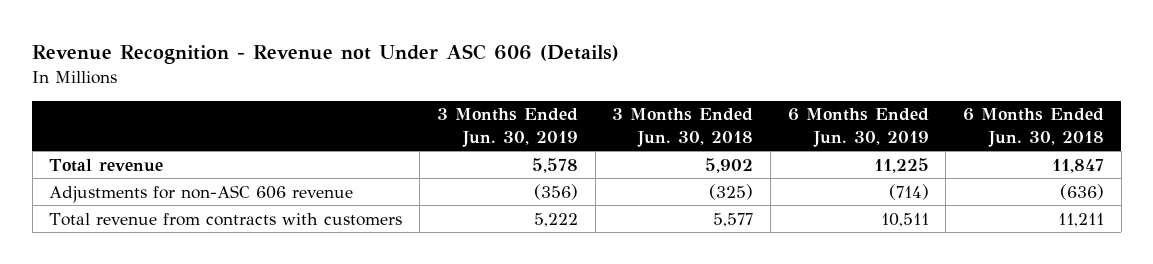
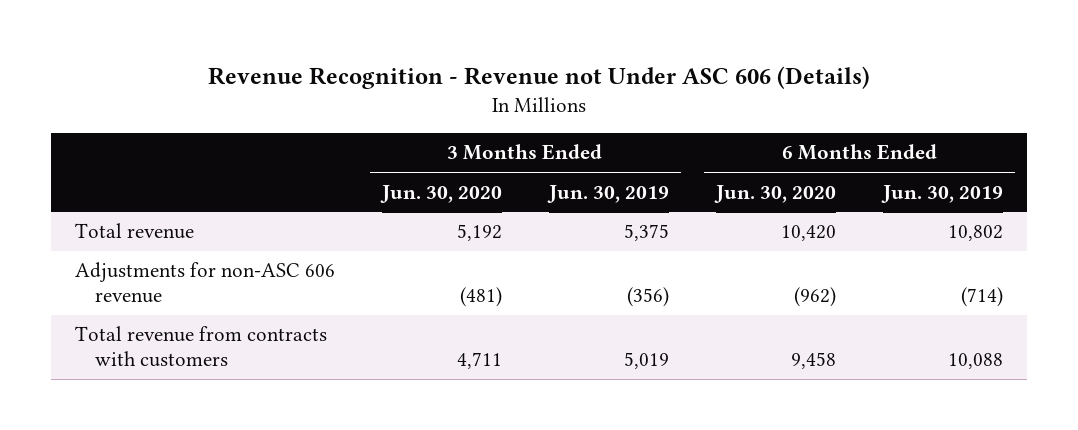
[612,108,754,147] 3 Months Ended Jun. 30, 2018 -> none
[963,108,1105,147] 6 Months Ended Jun. 30, 2018 -> none
none -> [379,184,502,203] Jun. 30, 2020
none -> [714,184,837,203] Jun. 30, 2020
[531,157,578,173] 5,578 -> [624,224,670,242] 5,375
[873,157,929,173] 11,225 -> [948,225,1004,242] 10,802
[533,212,578,227] 5,222 -> [624,352,670,370] 5,019
[880,212,929,227] 10,511 -> [948,353,1004,370] 10,088

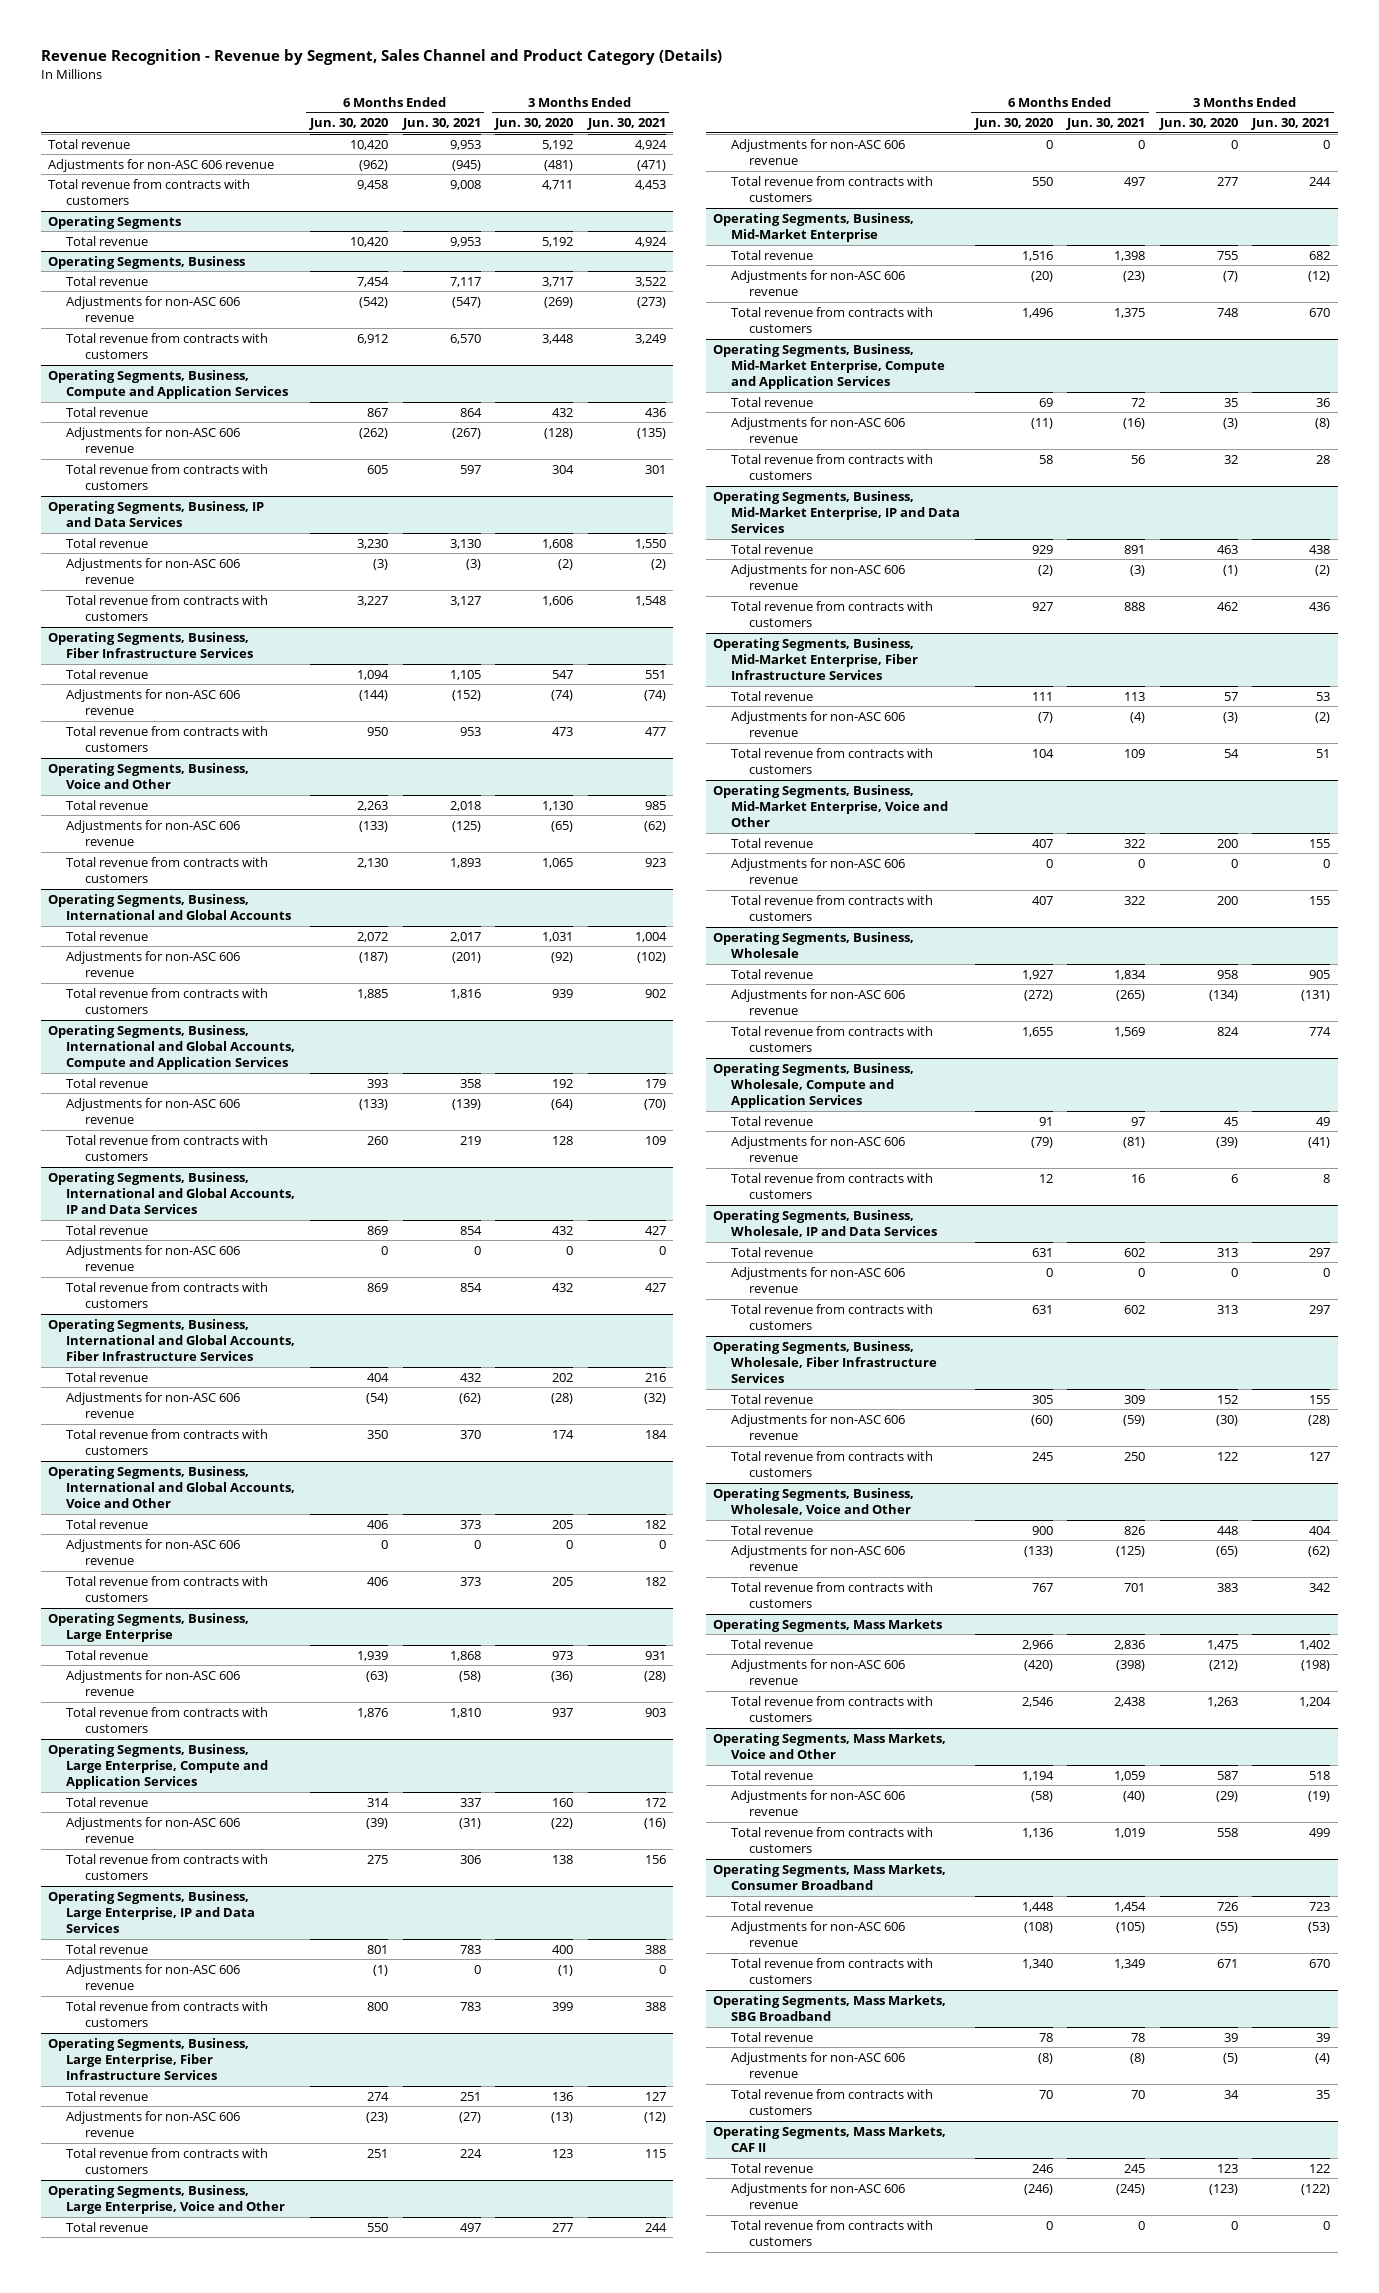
[208,65,871,89] Revenue Recognition - Revenue not Under ASC 606 (Details) -> [41,49,723,66] Revenue Recognition - Revenue by Segment, Sales Channel and Product Category (Details)
[547,184,670,203] Jun. 30, 2019 -> none
[881,184,1004,203] Jun. 30, 2019 -> none
none -> [401,118,481,131] Jun. 30, 2021
none -> [586,118,666,131] Jun. 30, 2021
none -> [48,215,182,229] Operating Segments
none -> [66,235,149,246] Total revenue
none -> [48,255,246,269] Operating Segments, Business
none -> [66,275,149,286] Total revenue
none -> [66,295,241,323] Adjustments for non-ASC 606 revenue
none -> [66,332,269,360] Total revenue from contracts with customers
none -> [48,369,289,400] Operating Segments, Business, Compute and Application Services
none -> [66,406,149,417] Total revenue
none -> [66,426,241,454] Adjustments for non-ASC 606 revenue
none -> [66,463,269,491] Total revenue from contracts with customers
none -> [48,500,265,528] Operating Segments, Business, IP and Data Services
none -> [66,537,149,548] Total revenue
none -> [66,557,241,585] Adjustments for non-ASC 606 revenue
none -> [66,594,269,622] Total revenue from contracts with customers
none -> [48,631,254,659] Operating Segments, Business, Fiber Infrastructure Services
none -> [66,668,149,679] Total revenue
none -> [66,688,241,716] Adjustments for non-ASC 606 revenue
none -> [66,725,269,753] Total revenue from contracts with customers
none -> [48,762,250,790] Operating Segments, Business, Voice and Other
none -> [66,799,149,810] Total revenue
none -> [66,819,241,847] Adjustments for non-ASC 606 revenue
none -> [66,856,269,884] Total revenue from contracts with customers
none -> [48,893,292,921] Operating Segments, Business, International and Global Accounts
none -> [66,930,149,941] Total revenue
none -> [66,950,241,978] Adjustments for non-ASC 606 revenue
none -> [66,987,269,1015] Total revenue from contracts with customers
none -> [48,1024,296,1071] Operating Segments, Business, International and Global Accounts, Compute and Application Services
none -> [66,1077,149,1088] Total revenue
none -> [66,1097,241,1125] Adjustments for non-ASC 606 revenue
none -> [66,1134,269,1162] Total revenue from contracts with customers
none -> [48,1171,296,1215] Operating Segments, Business, International and Global Accounts, IP and Data Services
none -> [66,1224,149,1235] Total revenue
none -> [66,1244,241,1272] Adjustments for non-ASC 606 revenue
none -> [66,1281,269,1309] Total revenue from contracts with customers
none -> [48,1318,296,1362] Operating Segments, Business, International and Global Accounts, Fiber Infrastructure Services
none -> [66,1371,149,1382] Total revenue
none -> [66,1391,241,1419] Adjustments for non-ASC 606 revenue
none -> [66,1428,269,1456] Total revenue from contracts with customers
none -> [48,1465,296,1509] Operating Segments, Business, International and Global Accounts, Voice and Other
none -> [66,1518,149,1529] Total revenue
none -> [66,1538,241,1566] Adjustments for non-ASC 606 revenue
none -> [66,1575,269,1603] Total revenue from contracts with customers
none -> [48,1612,250,1643] Operating Segments, Business, Large Enterprise
none -> [66,1649,149,1660] Total revenue
none -> [66,1669,241,1697] Adjustments for non-ASC 606 revenue
none -> [66,1706,269,1734] Total revenue from contracts with customers
none -> [48,1743,269,1790] Operating Segments, Business, Large Enterprise, Compute and Application Services
none -> [66,1796,149,1807] Total revenue
none -> [66,1816,241,1844] Adjustments for non-ASC 606 revenue
none -> [66,1853,269,1881] Total revenue from contracts with customers
none -> [48,1890,256,1934] Operating Segments, Business, Large Enterprise, IP and Data Services
none -> [66,1943,149,1954] Total revenue
none -> [66,1963,241,1991] Adjustments for non-ASC 606 revenue
none -> [66,2000,269,2028] Total revenue from contracts with customers
none -> [48,2037,250,2081] Operating Segments, Business, Large Enterprise, Fiber Infrastructure Services
none -> [66,2090,149,2101] Total revenue
none -> [66,2110,241,2138] Adjustments for non-ASC 606 revenue
none -> [66,2147,269,2175] Total revenue from contracts with customers
none -> [48,2184,286,2215] Operating Segments, Business, Large Enterprise, Voice and Other
none -> [66,2221,149,2232] Total revenue
none -> [731,138,906,166] Adjustments for non-ASC 606 revenue
none -> [731,175,934,203] Total revenue from contracts with customers
none -> [712,212,914,243] Operating Segments, Business, Mid-Market Enterprise
none -> [731,249,814,260] Total revenue
none -> [731,269,906,297] Adjustments for non-ASC 606 revenue
none -> [731,306,934,334] Total revenue from contracts with customers
none -> [712,343,946,390] Operating Segments, Business, Mid-Market Enterprise, Compute and Application Services
none -> [731,396,814,407] Total revenue
none -> [731,416,906,444] Adjustments for non-ASC 606 revenue
none -> [731,453,934,481] Total revenue from contracts with customers
none -> [712,490,961,534] Operating Segments, Business, Mid-Market Enterprise, IP and Data Services
none -> [731,543,814,554] Total revenue
none -> [731,563,906,591] Adjustments for non-ASC 606 revenue
none -> [731,600,934,628] Total revenue from contracts with customers
none -> [712,637,919,681] Operating Segments, Business, Mid-Market Enterprise, Fiber Infrastructure Services
none -> [731,690,814,701] Total revenue
none -> [731,710,906,738] Adjustments for non-ASC 606 revenue
none -> [731,747,934,775] Total revenue from contracts with customers
none -> [712,784,949,828] Operating Segments, Business, Mid-Market Enterprise, Voice and Other
none -> [731,837,814,848] Total revenue
none -> [731,857,906,885] Adjustments for non-ASC 606 revenue
none -> [731,894,934,922] Total revenue from contracts with customers
none -> [712,931,914,959] Operating Segments, Business, Wholesale
none -> [731,968,814,979] Total revenue
none -> [731,988,906,1016] Adjustments for non-ASC 606 revenue
none -> [731,1025,934,1053] Total revenue from contracts with customers
none -> [712,1062,914,1109] Operating Segments, Business, Wholesale, Compute and Application Services
none -> [731,1115,814,1126] Total revenue
none -> [731,1135,906,1163] Adjustments for non-ASC 606 revenue
none -> [731,1172,934,1200] Total revenue from contracts with customers
none -> [712,1209,938,1238] Operating Segments, Business, Wholesale, IP and Data Services
none -> [731,1246,814,1257] Total revenue
none -> [731,1266,906,1294] Adjustments for non-ASC 606 revenue
none -> [731,1303,934,1331] Total revenue from contracts with customers
none -> [712,1340,938,1384] Operating Segments, Business, Wholesale, Fiber Infrastructure Services
none -> [731,1393,814,1404] Total revenue
none -> [731,1413,906,1441] Adjustments for non-ASC 606 revenue
none -> [731,1450,934,1478] Total revenue from contracts with customers
none -> [712,1487,914,1516] Operating Segments, Business, Wholesale, Voice and Other
none -> [731,1524,814,1535] Total revenue
none -> [731,1544,906,1572] Adjustments for non-ASC 606 revenue
none -> [731,1581,934,1609] Total revenue from contracts with customers
none -> [712,1618,942,1632] Operating Segments, Mass Markets
none -> [731,1638,814,1649] Total revenue
none -> [731,1658,906,1686] Adjustments for non-ASC 606 revenue
none -> [731,1695,934,1723] Total revenue from contracts with customers
none -> [712,1732,946,1760] Operating Segments, Mass Markets, Voice and Other
none -> [731,1769,814,1780] Total revenue
none -> [731,1789,906,1817] Adjustments for non-ASC 606 revenue
none -> [731,1826,934,1854] Total revenue from contracts with customers
none -> [712,1863,946,1891] Operating Segments, Mass Markets, Consumer Broadband
none -> [731,1900,814,1911] Total revenue
none -> [731,1920,906,1948] Adjustments for non-ASC 606 revenue
none -> [731,1957,934,1985] Total revenue from contracts with customers
none -> [712,1994,946,2022] Operating Segments, Mass Markets, SBG Broadband
none -> [731,2031,814,2042] Total revenue
none -> [731,2051,906,2079] Adjustments for non-ASC 606 revenue
none -> [731,2088,934,2116] Total revenue from contracts with customers
none -> [712,2125,946,2153] Operating Segments, Mass Markets, CAF II
none -> [731,2162,814,2173] Total revenue
none -> [731,2182,906,2210] Adjustments for non-ASC 606 revenue
none -> [731,2219,934,2247] Total revenue from contracts with customers

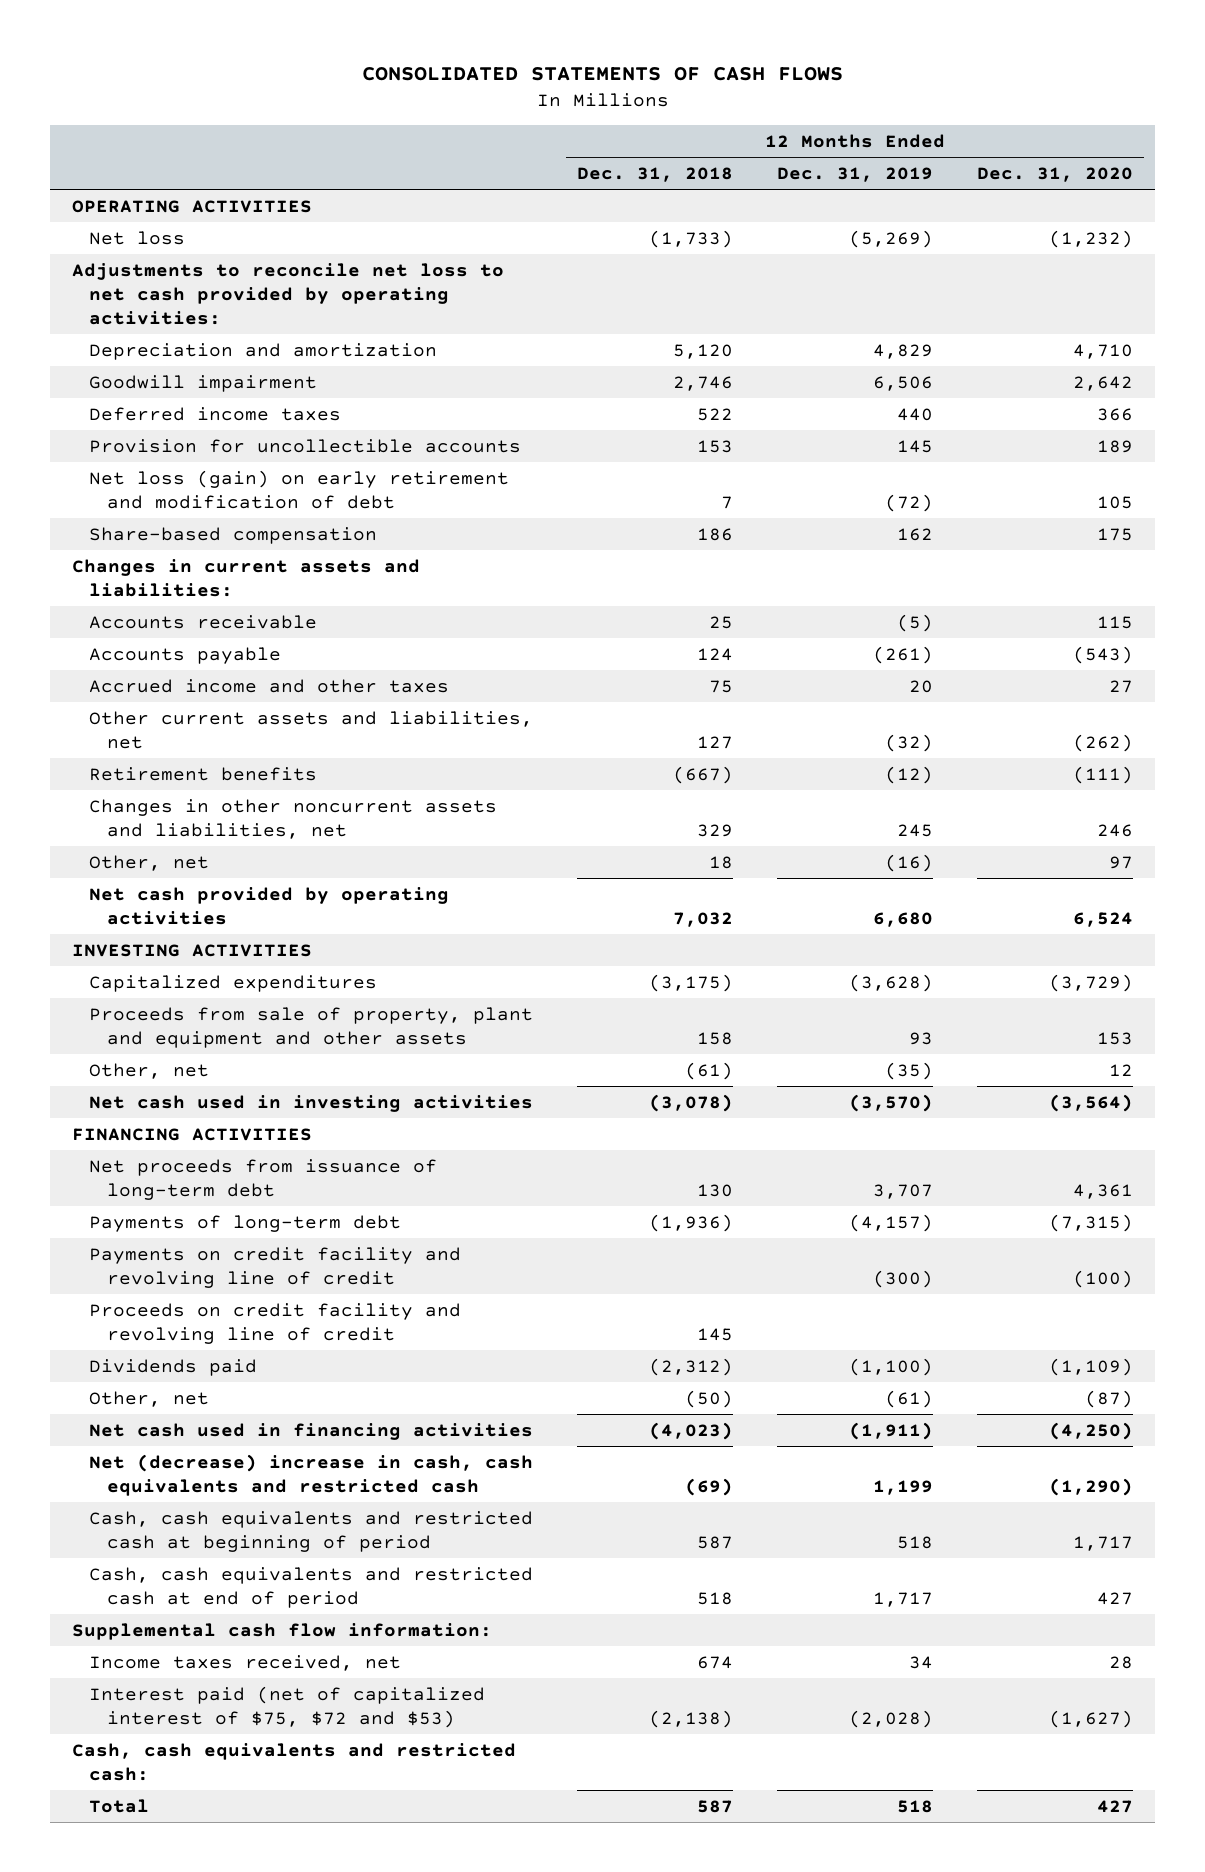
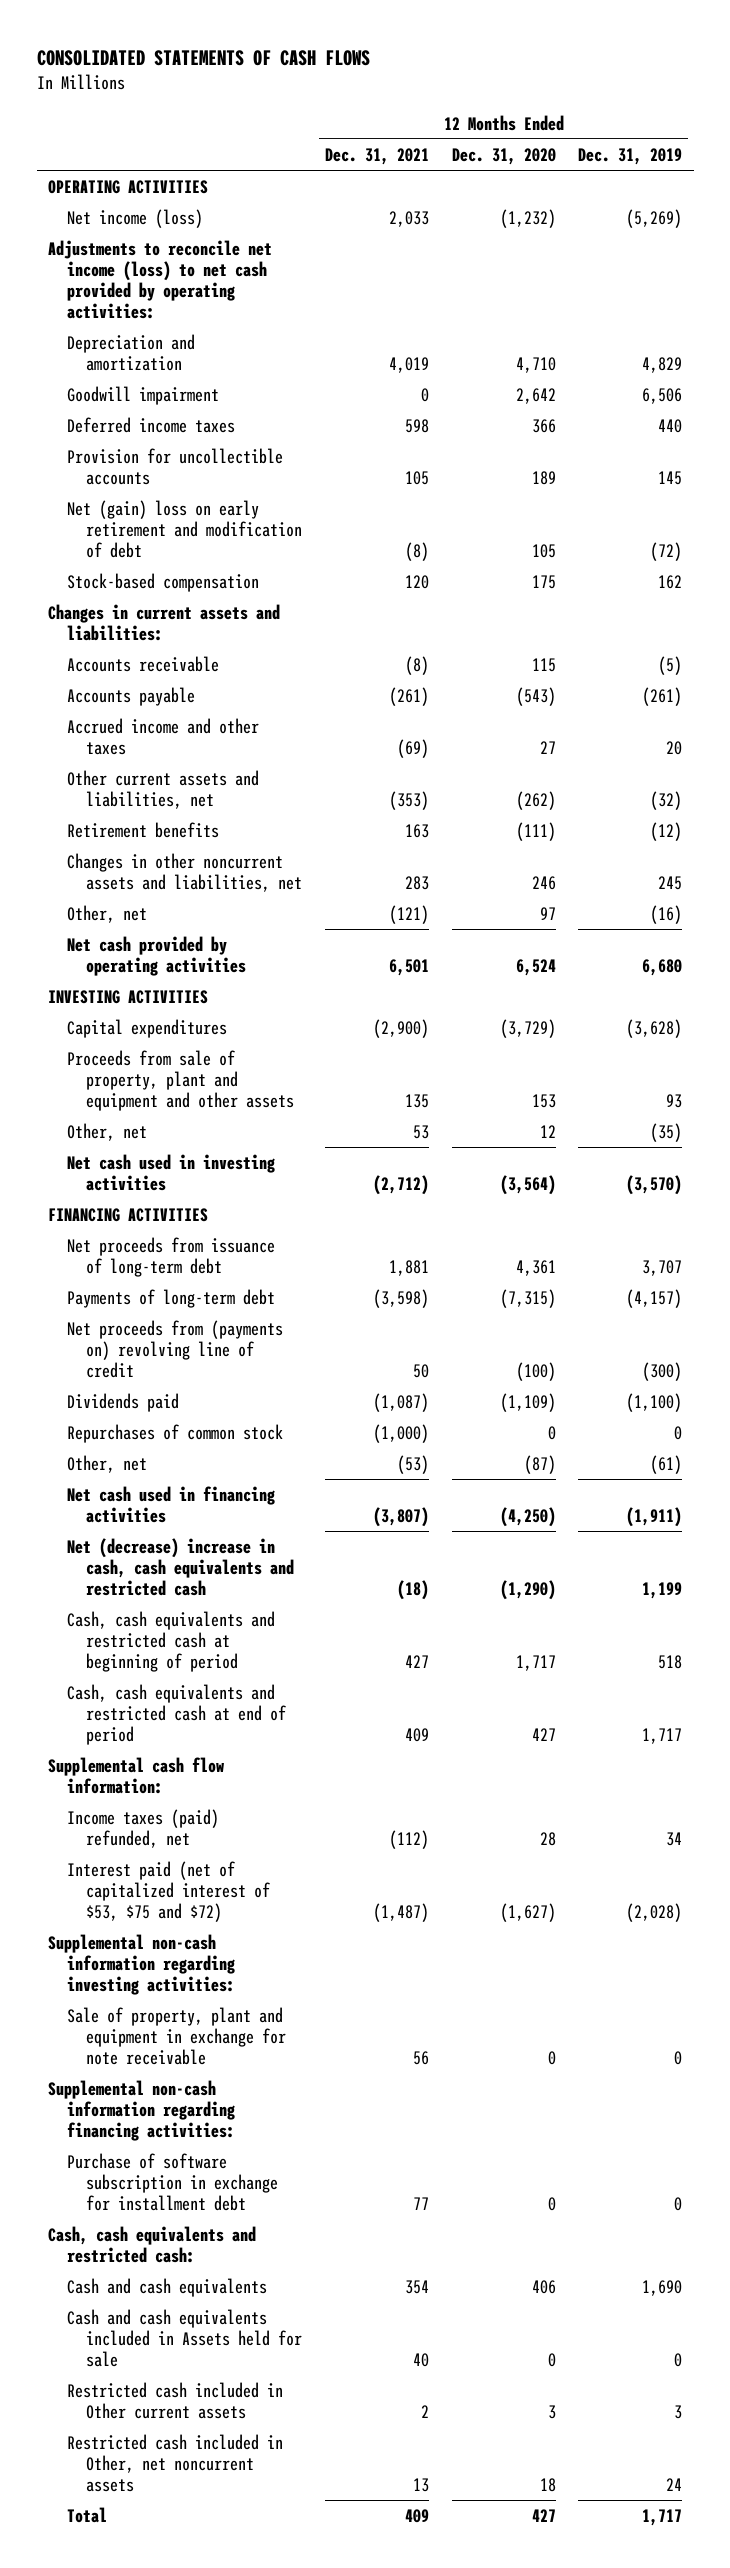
[577,166,734,182] Dec. 31, 2018 -> none
none -> [325,147,430,165] Dec. 31, 2021
[89,230,186,245] Net loss -> [67,209,204,229] Net income (loss)
[71,262,504,325] Adjustments to reconcile net loss to net cash provided by operating activities: -> [47,240,272,320] Adjustments to reconcile net income (loss) to net cash provided by operating activities:
[89,469,510,509] Net loss (gain) on early retirement and modification of debt -> [67,500,303,559] Net (gain) loss on early retirement and modification of debt
[89,526,378,544] Share-based compensation -> [67,573,260,593] Stock-based compensation
[89,974,378,992] Capitalized expenditures -> [67,1019,228,1039] Capital expenditures
[89,1302,462,1344] Proceeds on credit facility and revolving line of credit -> none
[89,1246,462,1288] Payments on credit facility and revolving line of credit -> [67,1320,284,1379] Net proceeds from (payments on) revolving line of credit
none -> [67,1424,284,1444] Repurchases of common stock
[89,1654,402,1671] Income taxes received, net -> [67,1809,220,1849] Income taxes (paid) refunded, net
[89,1685,486,1728] Interest paid (net of capitalized interest of $75, $72 and $53) -> [67,1861,271,1923] Interest paid (net of capitalized interest of $53, $75 and $72)
none -> [47,1934,236,1996] Supplemental non-cash information regarding investing activities:
none -> [67,2007,287,2066] Sale of property, plant and equipment in exchange for note receivable
none -> [47,2080,236,2142] Supplemental non-cash information regarding financing activities:
none -> [67,2153,279,2212] Purchase of software subscription in exchange for installment debt
none -> [67,2278,268,2298] Cash and cash equivalents
none -> [67,2309,303,2368] Cash and cash equivalents included in Assets held for sale
none -> [67,2382,284,2420] Restricted cash included in Other current assets
none -> [67,2434,284,2493] Restricted cash included in Other, net noncurrent assets
[897,1799,934,1813] 518 -> [642,2509,683,2527] 1,717

